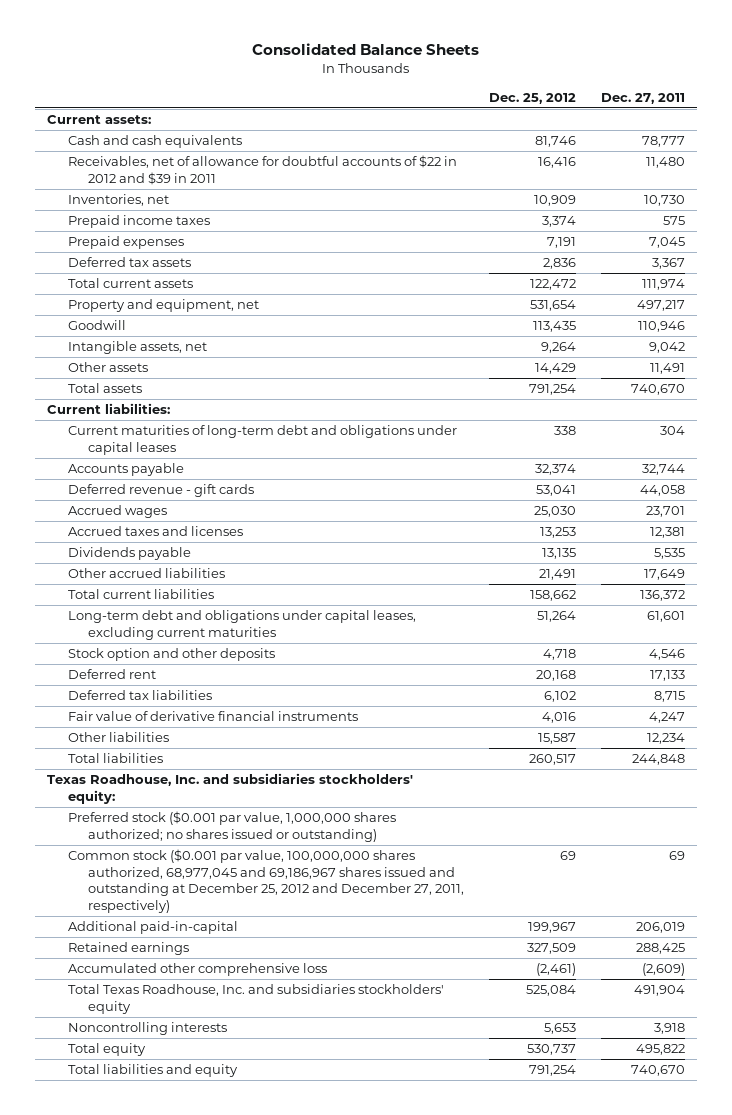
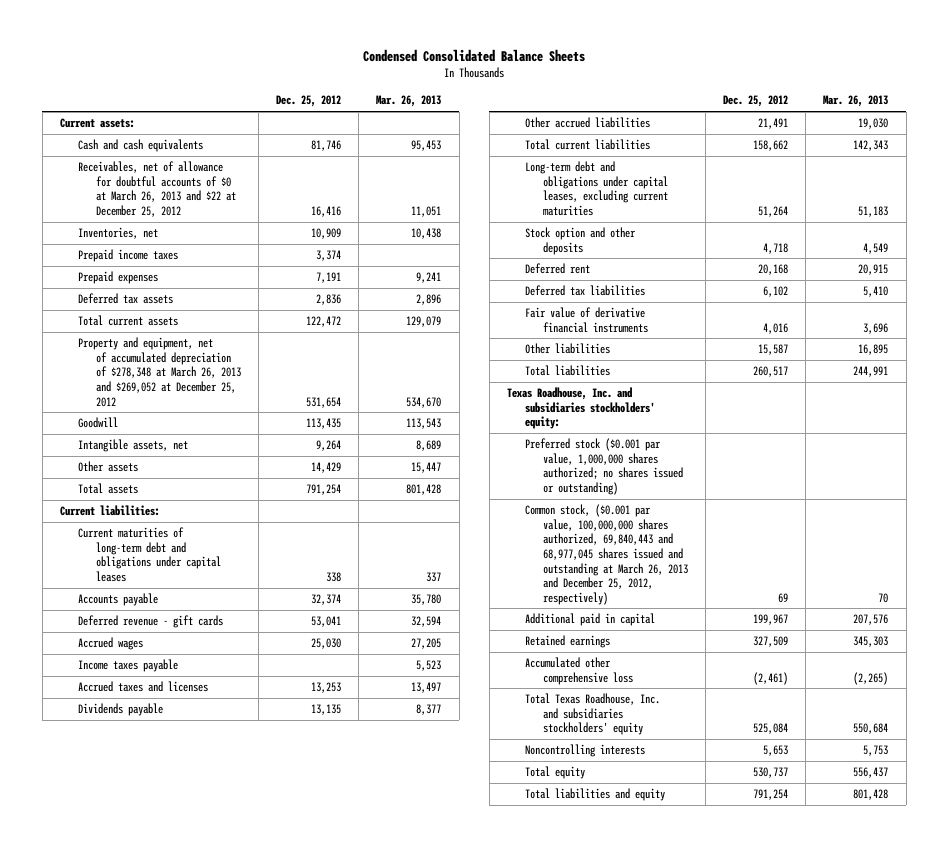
[252,43,480,56] Consolidated Balance Sheets -> [363,48,586,62] Condensed Consolidated Balance Sheets
[600,92,685,104] Dec. 27, 2011 -> none
none -> [376,95,442,108] Mar. 26, 2013
[67,155,457,185] Receivables, net of allowance for doubtful accounts of $22 in 2012 and $39 in 2011 -> [77,161,237,217] Receivables, net of allowance for doubtful accounts of $0 at March 26, 2013 and $22 at December 25, 2012
[67,299,259,313] Property and equipment, net -> [77,337,242,407] Property and equipment, net of accumulated depreciation of $278,348 at March 26, 2013 and $269,052 at December 25, 2012
none -> [77,659,178,673] Income taxes payable
[67,849,464,913] Common stock ($0.001 par value, 100,000,000 shares authorized, 68,977,045 and 69,186,967 shares issued and outstanding at December 25, 2012 and December 27, 2011, respectively) -> [524,504,689,605] Common stock, ($0.001 par value, 100,000,000 shares authorized, 69,840,443 and 68,977,045 shares issued and outstanding at March 26, 2013 and December 25, 2012, respectively)
[67,921,238,935] Additional paid-in-capital -> [524,613,655,627] Additional paid in capital

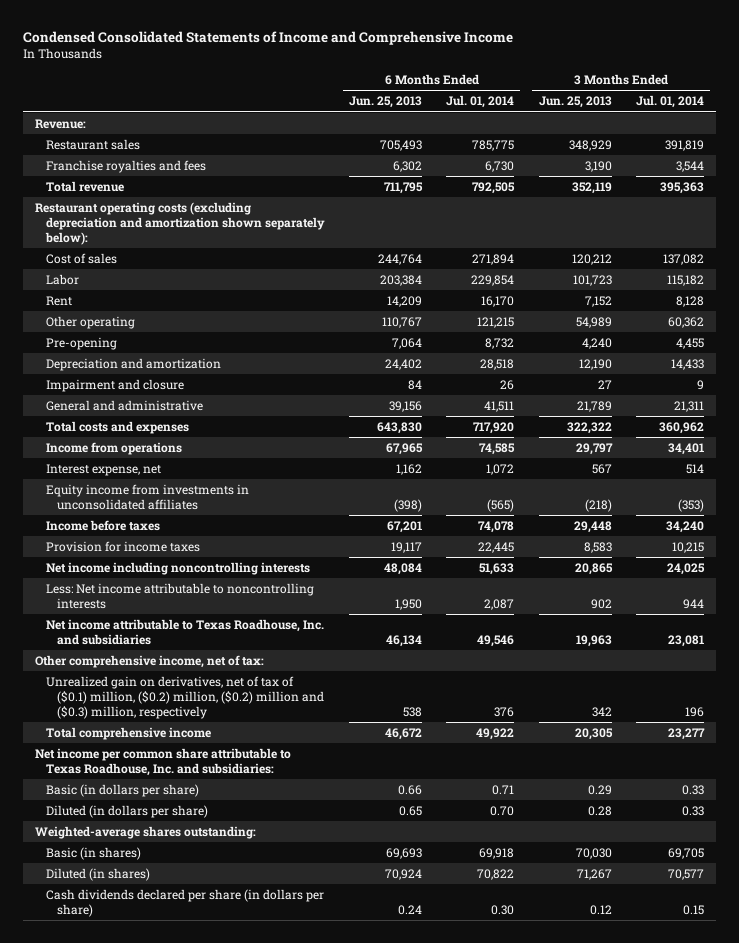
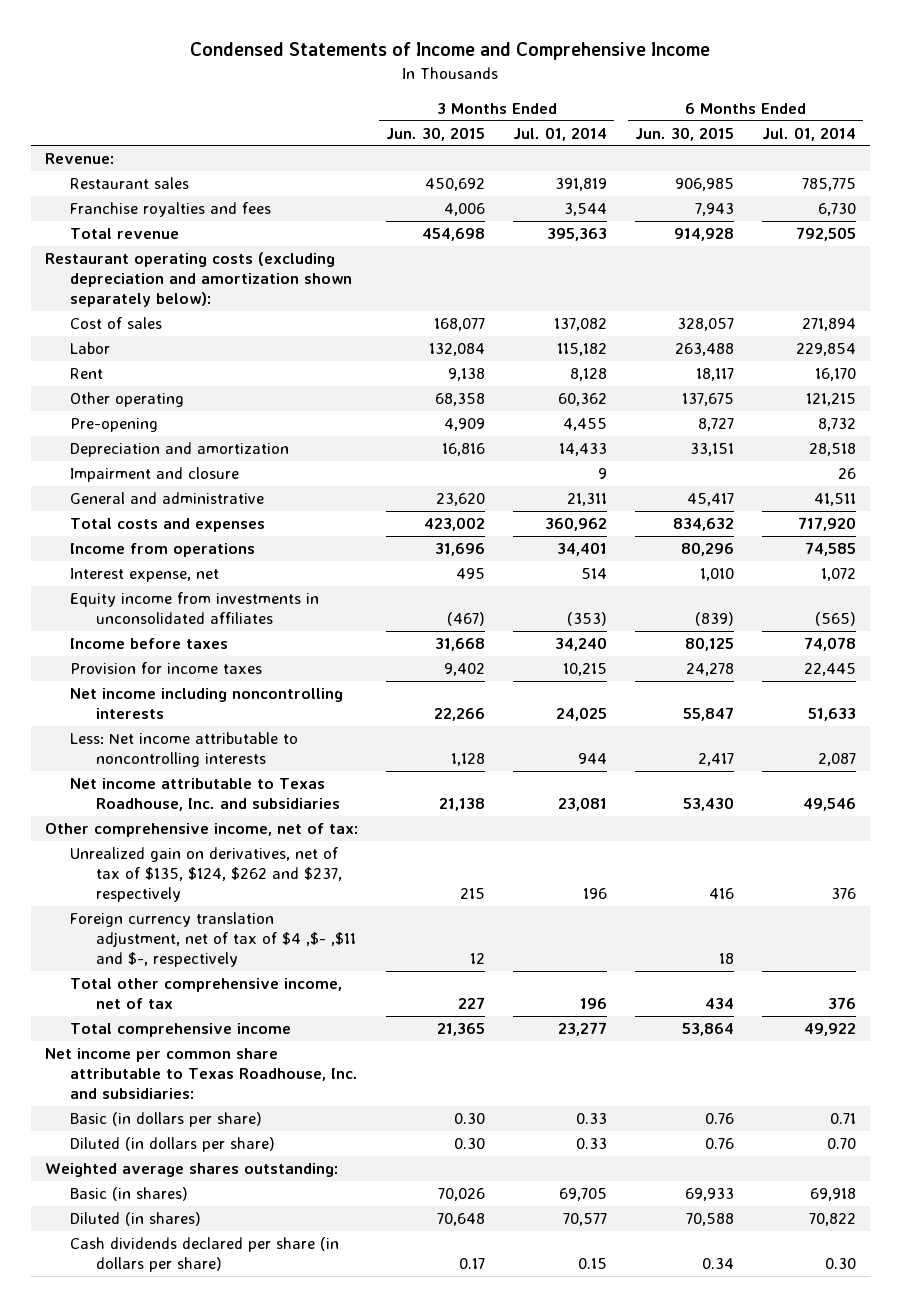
[23,30,514,45] Condensed Consolidated Statements of Income and Comprehensive Income -> [190,42,711,61] Condensed Statements of Income and Comprehensive Income
[349,96,423,109] Jun. 25, 2013 -> none
[538,96,612,109] Jun. 25, 2013 -> none
none -> [386,126,486,141] Jun. 30, 2015
none -> [635,126,735,141] Jun. 30, 2015
[46,675,324,719] Unrealized gain on derivatives, net of tax of ($0.1) million, ($0.2) million, ($0.2) million and ($0.3) million, respectively -> [70,847,342,902] Unrealized gain on derivatives, net of tax of $135, $124, $262 and $237, respectively
none -> [70,912,356,967] Foreign currency translation adjustment, net of tax of $4 ,$- ,$11 and $-, respectively
none -> [70,978,343,1009] Total other comprehensive income, net of tax
[35,825,257,839] Weighted-average shares outstanding: -> [44,1163,338,1178] Weighted average shares outstanding:

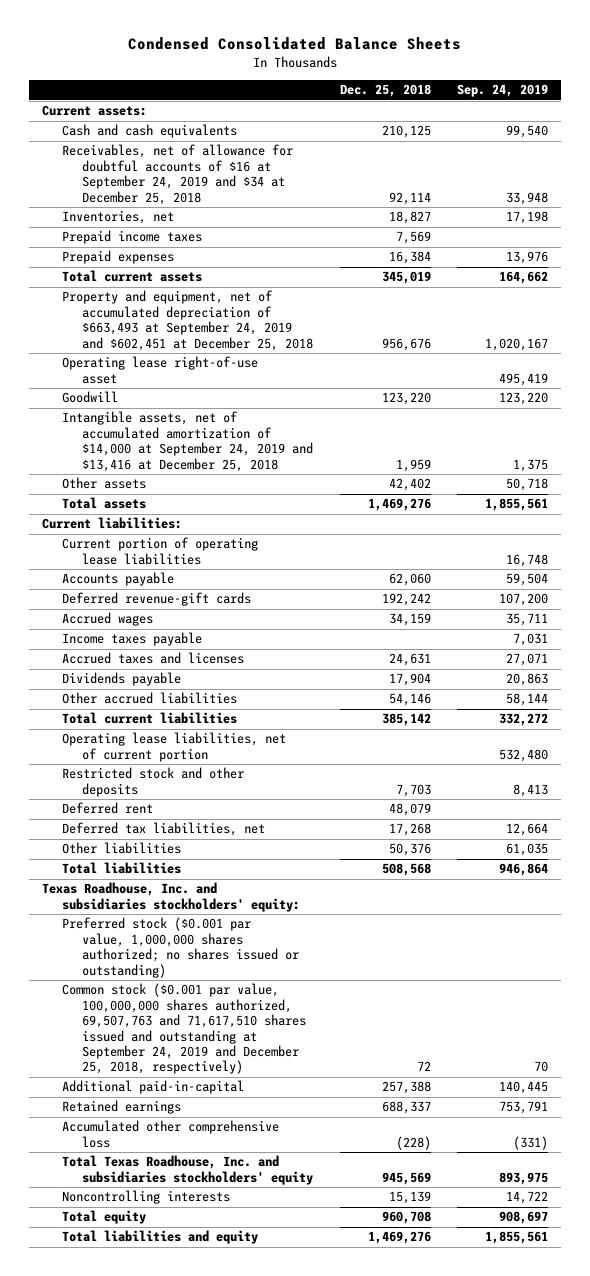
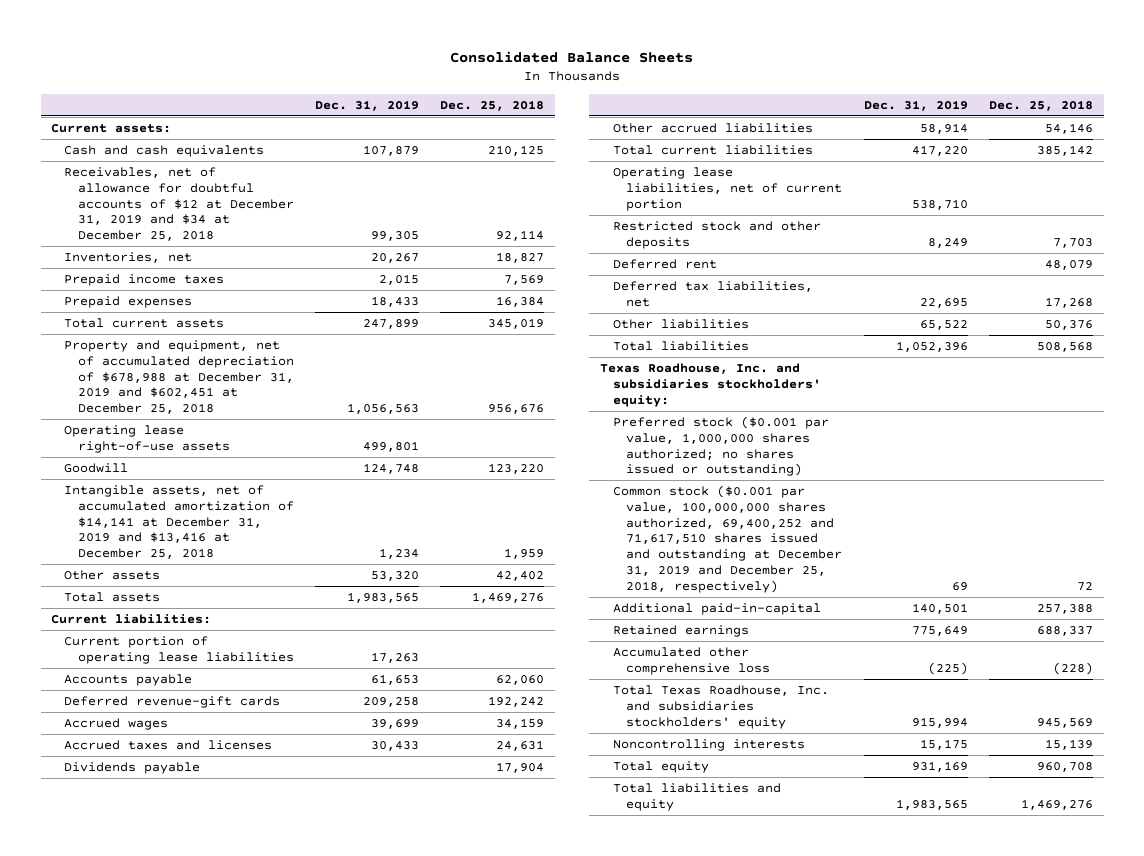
[127,37,461,51] Condensed Consolidated Balance Sheets -> [450,50,694,63] Consolidated Balance Sheets
[457,84,549,98] Sep. 24, 2019 -> none
none -> [315,99,420,111] Dec. 31, 2019
[62,144,294,205] Receivables, net of allowance for doubtful accounts of $16 at September 24, 2019 and $34 at December 25, 2018 -> [64,166,294,242] Receivables, net of allowance for doubtful accounts of $12 at December 31, 2019 and $34 at December 25, 2018
[62,290,314,351] Property and equipment, net of accumulated depreciation of $663,493 at September 24, 2019 and $602,451 at December 25, 2018 -> [64,339,294,415] Property and equipment, net of accumulated depreciation of $678,988 at December 31, 2019 and $602,451 at December 25, 2018
[62,356,259,384] Operating lease right-of-use asset -> [64,424,230,453] Operating lease right-of-use assets
[62,411,314,472] Intangible assets, net of accumulated amortization of $14,000 at September 24, 2019 and $13,416 at December 25, 2018 -> [64,484,294,560] Intangible assets, net of accumulated amortization of $14,141 at December 31, 2019 and $13,416 at December 25, 2018
[62,632,203,647] Income taxes payable -> none
[62,983,307,1075] Common stock ($0.001 par value, 100,000,000 shares authorized, 69,507,763 and 71,617,510 shares issued and outstanding at September 24, 2019 and December 25, 2018, respectively) -> [613,484,843,593] Common stock ($0.001 par value, 100,000,000 shares authorized, 69,400,252 and 71,617,510 shares issued and outstanding at December 31, 2019 and December 25, 2018, respectively)

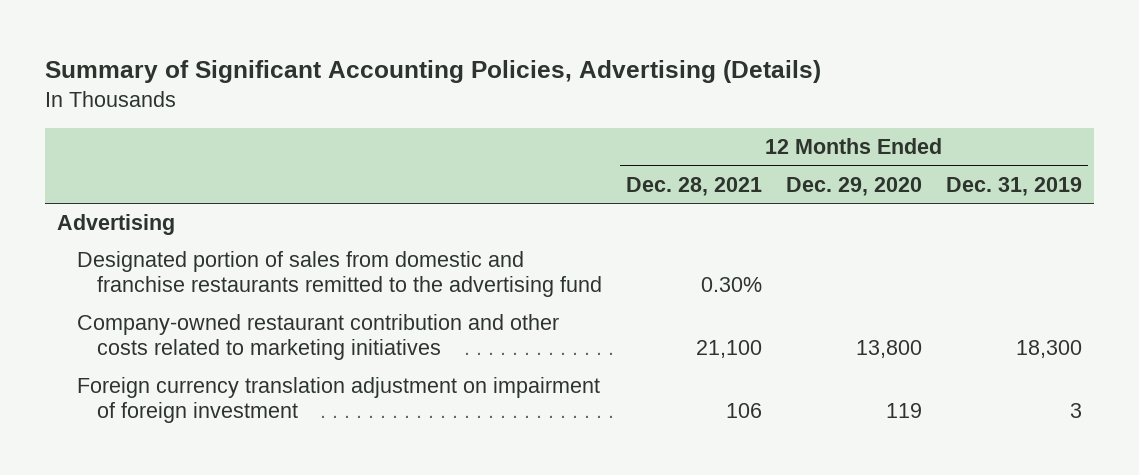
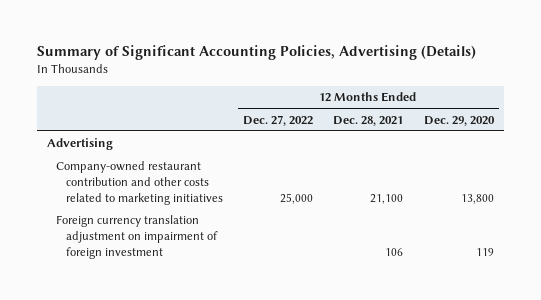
[946,176,1083,196] Dec. 31, 2019 -> none
none -> [242,114,313,126] Dec. 27, 2022
[77,251,603,298] Designated portion of sales from domestic and franchise restaurants remitted to the advertising fund -> none

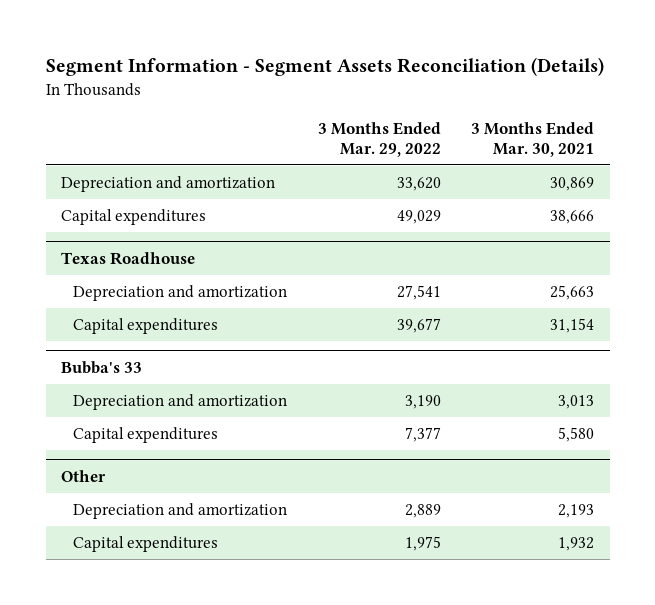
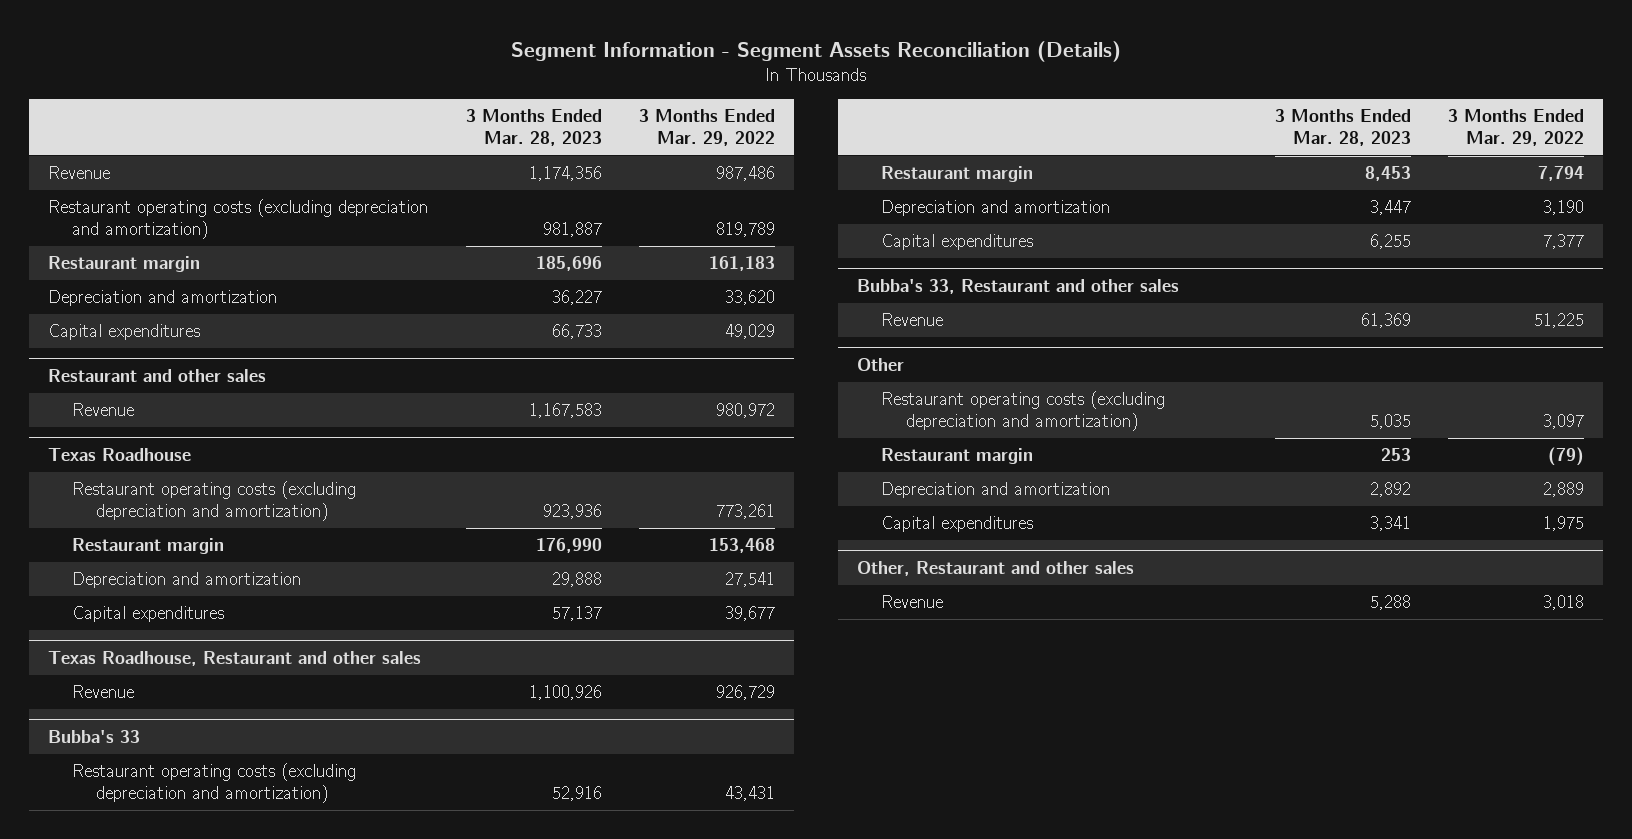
[471,121,595,157] 3 Months Ended Mar. 30, 2021 -> none
none -> [465,109,602,146] 3 Months Ended Mar. 28, 2023
none -> [48,166,111,180] Revenue
none -> [48,199,429,239] Restaurant operating costs (excluding depreciation and amortization)
none -> [48,256,201,273] Restaurant margin
none -> [48,369,267,383] Restaurant and other sales
none -> [72,403,135,417] Revenue
none -> [72,481,357,521] Restaurant operating costs (excluding depreciation and amortization)
none -> [72,538,225,555] Restaurant margin
none -> [48,651,422,667] Texas Roadhouse, Restaurant and other sales
none -> [72,685,135,699] Revenue
none -> [72,763,357,803] Restaurant operating costs (excluding depreciation and amortization)
none -> [881,166,1034,183] Restaurant margin
none -> [857,279,1180,295] Bubba's 33, Restaurant and other sales
none -> [881,313,944,327] Revenue
none -> [881,391,1166,431] Restaurant operating costs (excluding depreciation and amortization)
none -> [881,448,1034,465] Restaurant margin
none -> [857,561,1135,577] Other, Restaurant and other sales
none -> [881,595,944,609] Revenue

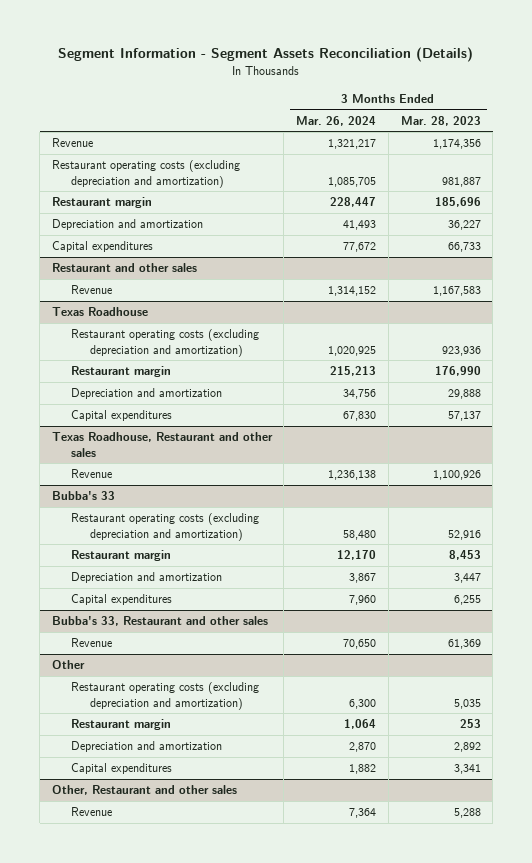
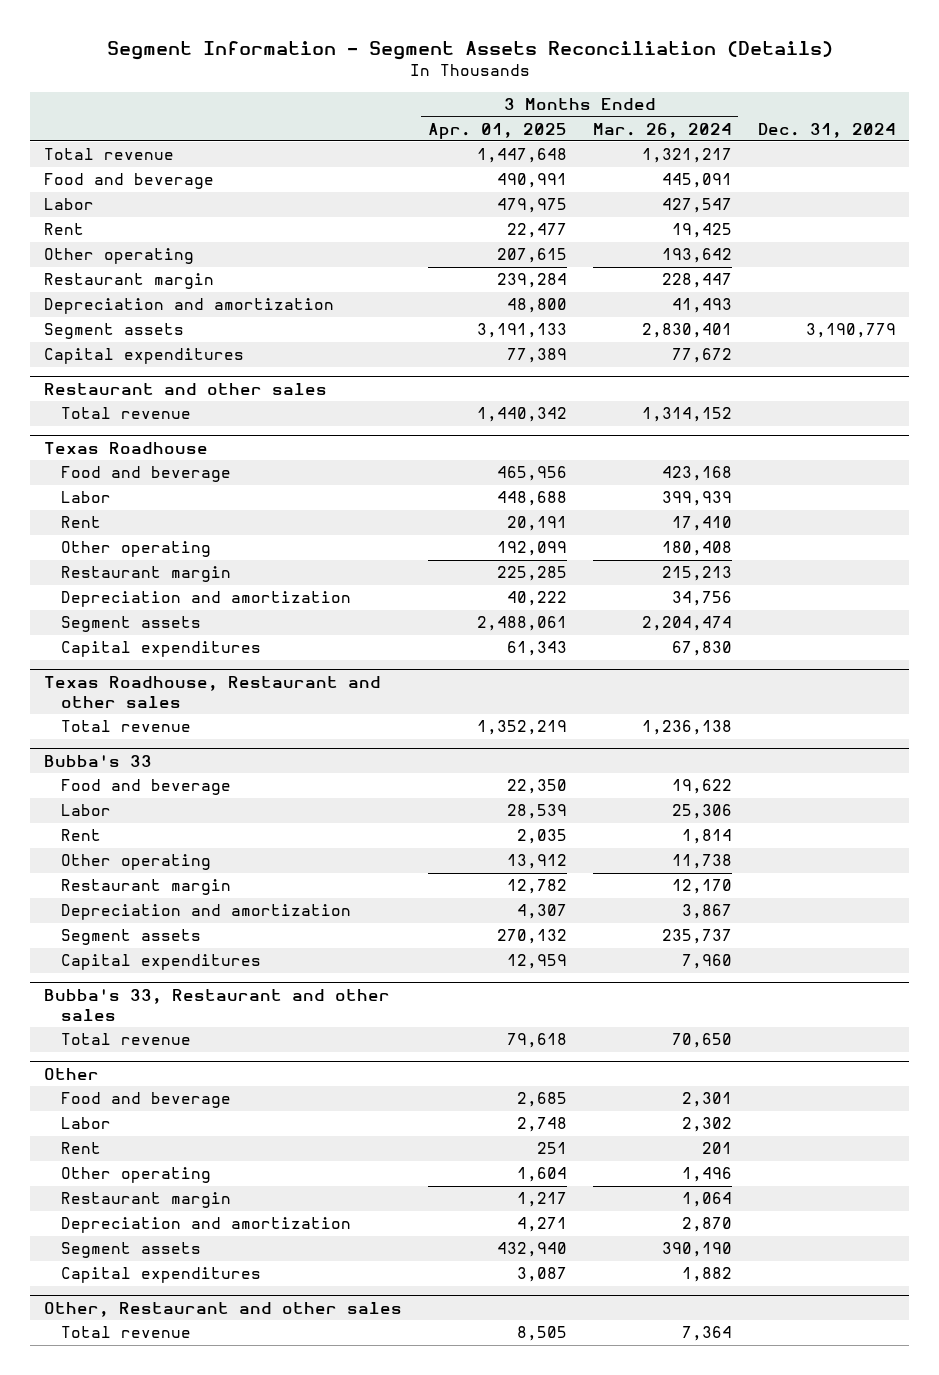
[400,115,481,126] Mar. 28, 2023 -> none
none -> [427,122,567,139] Apr. 01, 2025
none -> [757,122,896,138] Dec. 31, 2024
[51,160,240,188] Restaurant operating costs (excluding depreciation and amortization) -> none
[51,138,93,148] Revenue -> [43,148,174,161] Total revenue
none -> [43,173,214,190] Food and beverage
none -> [43,198,94,211] Labor
none -> [43,223,84,236] Rent
none -> [43,248,194,265] Other operating
none -> [43,323,184,340] Segment assets
[71,285,113,295] Revenue -> [61,407,192,420] Total revenue
[71,329,260,357] Restaurant operating costs (excluding depreciation and amortization) -> none
none -> [61,466,232,483] Food and beverage
none -> [61,491,112,504] Labor
none -> [61,516,102,529] Rent
none -> [61,541,212,558] Other operating
none -> [61,616,202,633] Segment assets
[71,469,113,479] Revenue -> [61,720,192,733] Total revenue
[71,513,260,541] Restaurant operating costs (excluding depreciation and amortization) -> none
none -> [61,779,232,796] Food and beverage
none -> [61,804,112,817] Labor
none -> [61,829,102,842] Rent
none -> [61,854,212,871] Other operating
none -> [61,929,202,946] Segment assets
[71,638,113,648] Revenue -> [61,1033,192,1046] Total revenue
[71,682,260,710] Restaurant operating costs (excluding depreciation and amortization) -> none
none -> [61,1092,232,1109] Food and beverage
none -> [61,1117,112,1130] Labor
none -> [61,1142,102,1155] Rent
none -> [61,1167,212,1184] Other operating
none -> [61,1242,202,1259] Segment assets
[71,807,113,817] Revenue -> [61,1326,192,1339] Total revenue

